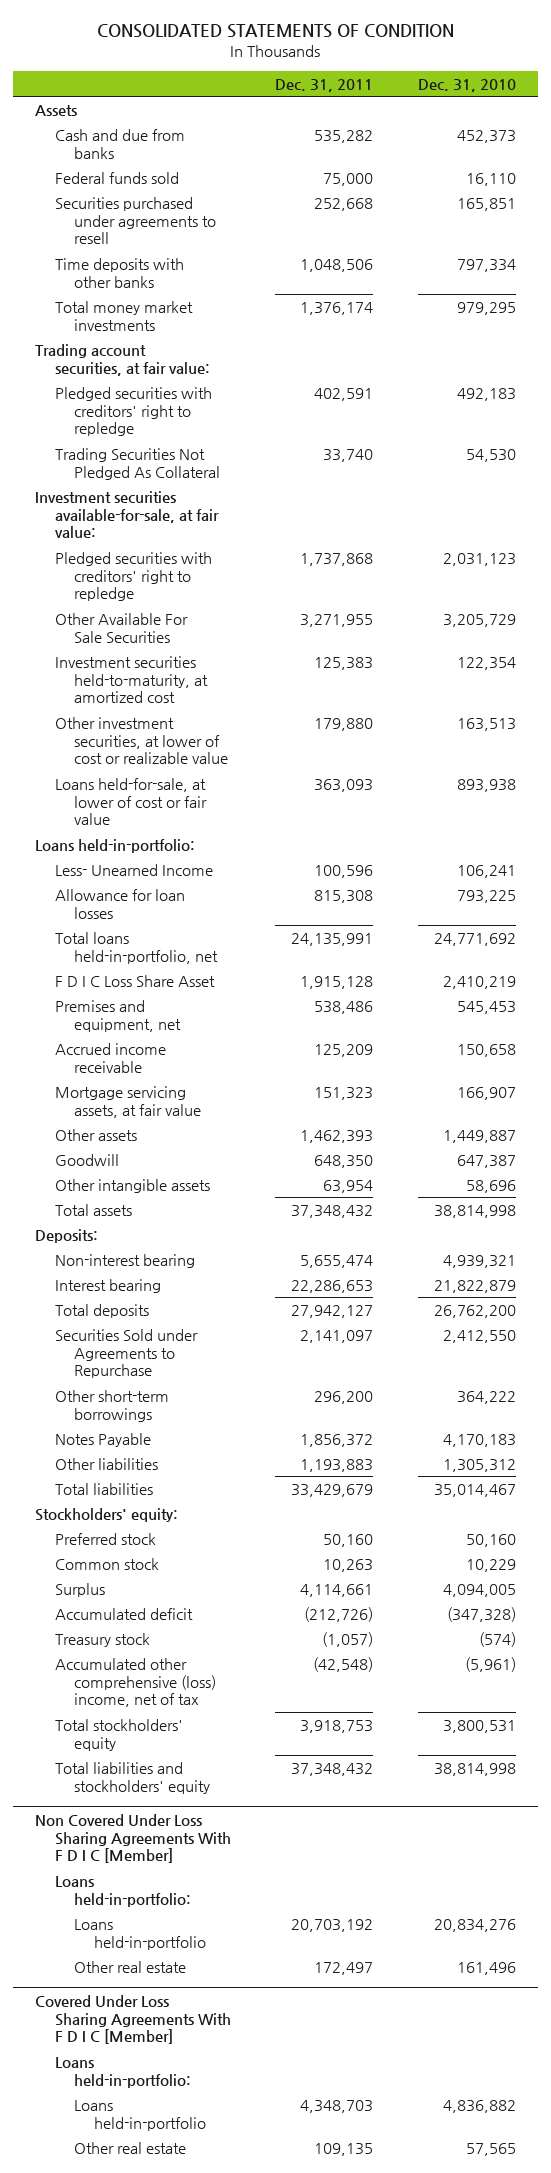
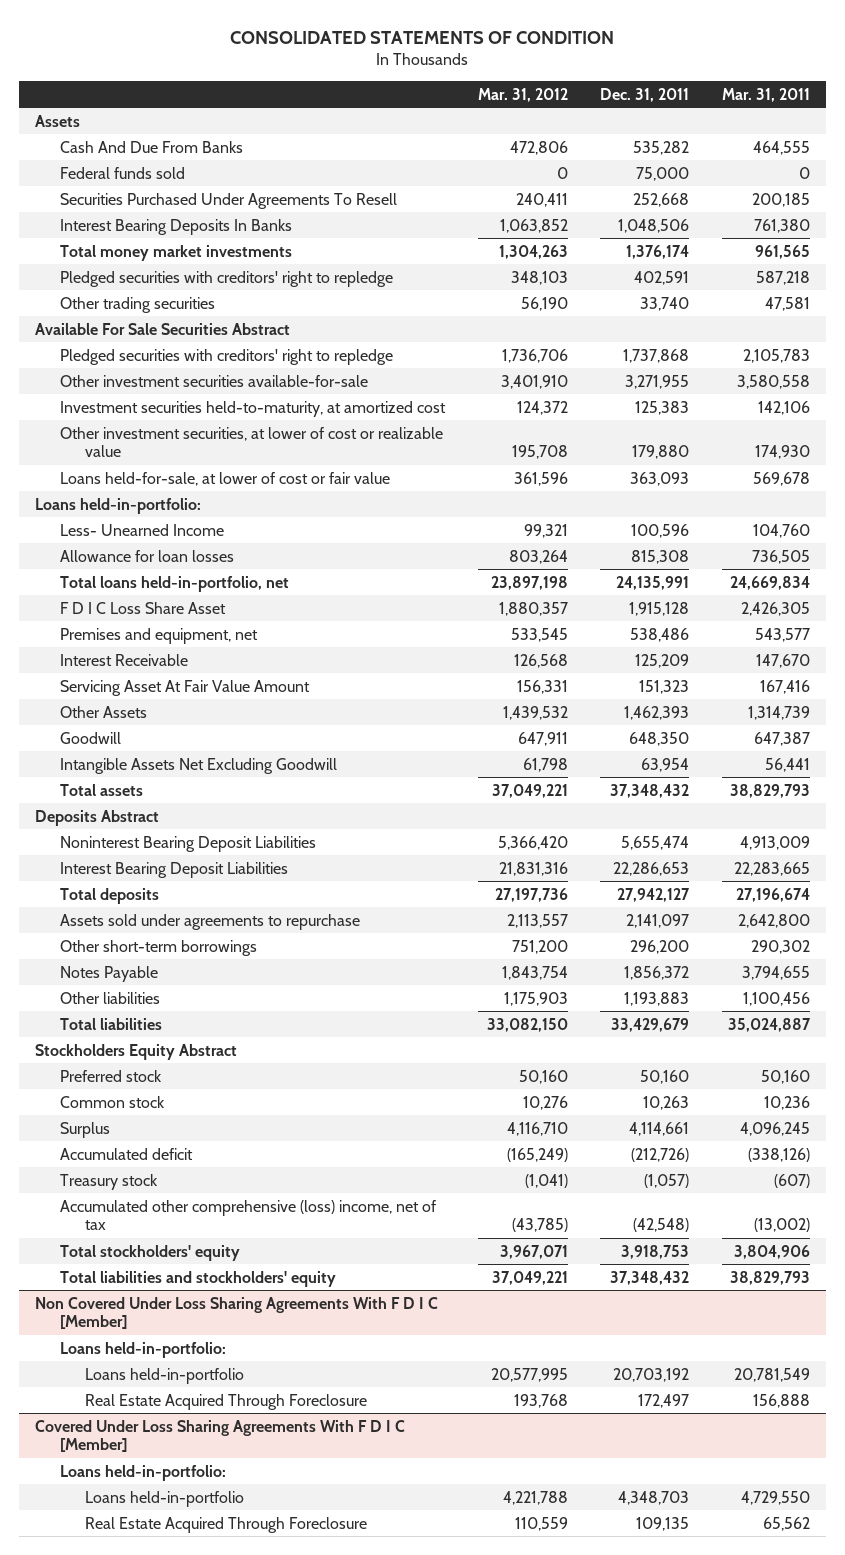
[417,78,516,92] Dec. 31, 2010 -> none
none -> [477,87,568,102] Mar. 31, 2012
none -> [721,87,810,102] Mar. 31, 2011
[54,128,185,159] Cash and due from banks -> [60,140,244,153] Cash And Due From Banks
[54,196,217,245] Securities purchased under agreements to resell -> [60,192,398,209] Securities Purchased Under Agreements To Resell
[54,257,184,288] Time deposits with other banks -> [60,218,293,235] Interest Bearing Deposits In Banks
[35,343,210,376] Trading account securities, at fair value: -> none
[54,447,221,480] Trading Securities Not Pledged As Collateral -> [60,296,216,313] Other trading securities
[35,490,219,539] Investment securities available-for-sale, at fair value: -> [35,322,291,335] Available For Sale Securities Abstract
[54,612,188,643] Other Available For Sale Securities -> [60,374,369,387] Other investment securities available-for-sale
[54,1042,166,1073] Accrued income receivable -> [60,653,189,666] Interest Receivable
[54,1085,202,1118] Mortgage servicing assets, at fair value -> [60,679,311,696] Servicing Asset At Fair Value Amount
[54,1128,137,1141] Other assets -> [60,705,148,718] Other Assets
[54,1178,210,1193] Other intangible assets -> [60,757,338,774] Intangible Assets Net Excluding Goodwill
[35,1228,99,1243] Deposits: -> [35,809,160,826] Deposits Abstract
[54,1253,195,1268] Non-interest bearing -> [60,835,317,852] Noninterest Bearing Deposit Liabilities
[54,1278,161,1293] Interest bearing -> [60,861,289,878] Interest Bearing Deposit Liabilities
[54,1328,198,1379] Securities Sold under Agreements to Repurchase -> [60,913,361,930] Assets sold under agreements to repurchase
[35,1507,179,1522] Stockholders' equity: -> [35,1043,238,1060] Stockholders Equity Abstract
[74,1960,187,1973] Other real estate -> [84,1393,367,1410] Real Estate Acquired Through Foreclosure
[74,2141,187,2154] Other real estate -> [84,1516,367,1533] Real Estate Acquired Through Foreclosure

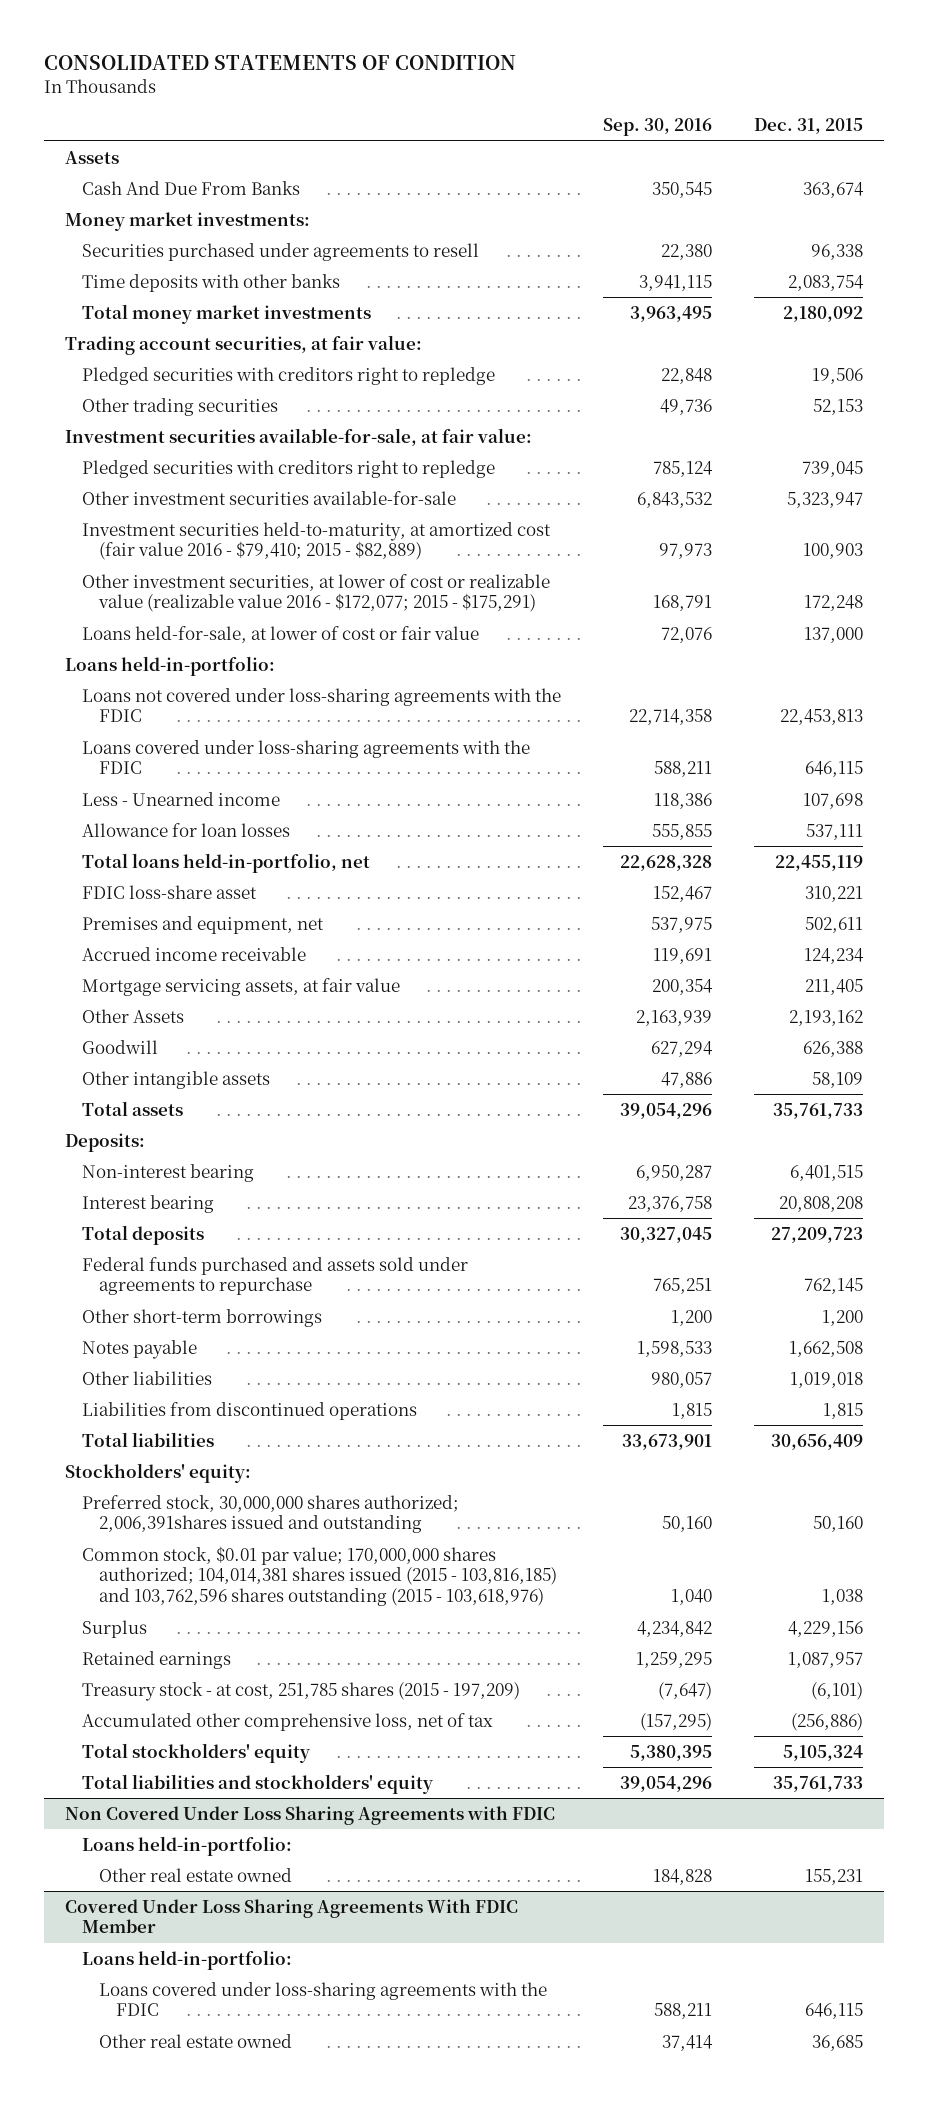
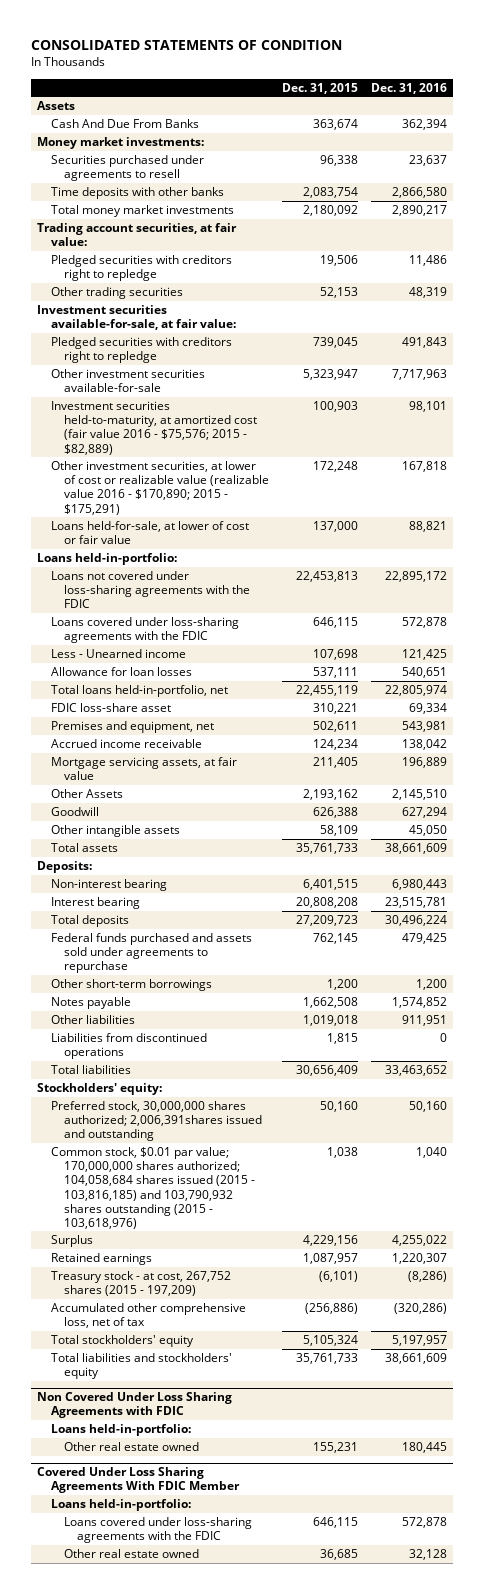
[603,118,713,137] Sep. 30, 2016 -> none
none -> [370,82,447,94] Dec. 31, 2016
[82,521,552,561] Investment securities held-to-maturity, at amortized cost (fair value 2016 - $79,410; 2015 - $82,889) -> [50,401,257,455] Investment securities held-to-maturity, at amortized cost (fair value 2016 - $75,576; 2015 - $82,889)
[82,573,551,613] Other investment securities, at lower of cost or realizable value (realizable value 2016 - $172,077; 2015 - $175,291) -> [50,461,269,515] Other investment securities, at lower of cost or realizable value (realizable value 2016 - $170,890; 2015 - $175,291)
[82,1545,557,1607] Common stock, $0.01 par value; 170,000,000 shares authorized; 104,014,381 shares issued (2015 - 103,816,185) and 103,762,596 shares outstanding (2015 - 103,618,976) -> [50,1147,255,1229] Common stock, $0.01 par value; 170,000,000 shares authorized; 104,058,684 shares issued (2015 - 103,816,185) and 103,790,932 shares outstanding (2015 - 103,618,976)
[82,1681,521,1701] Treasury stock - at cost, 251,785 shares (2015 - 197,209) -> [50,1271,231,1297] Treasury stock - at cost, 267,752 shares (2015 - 197,209)

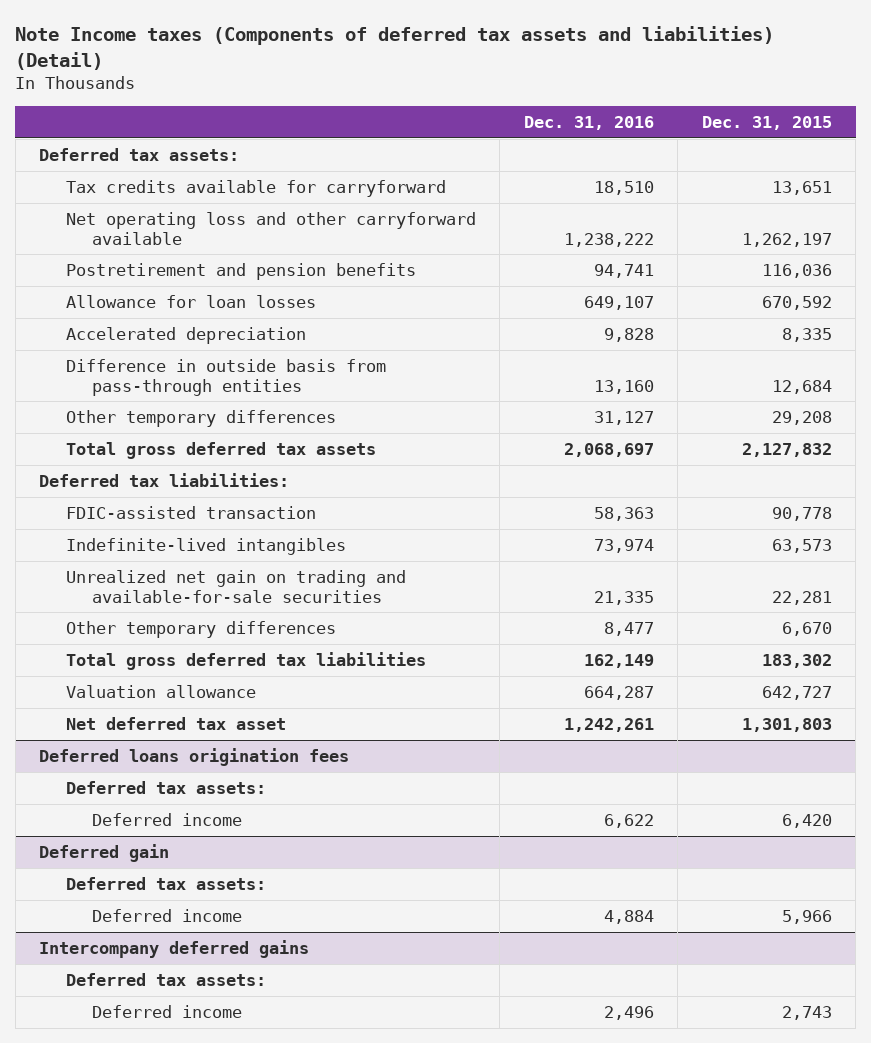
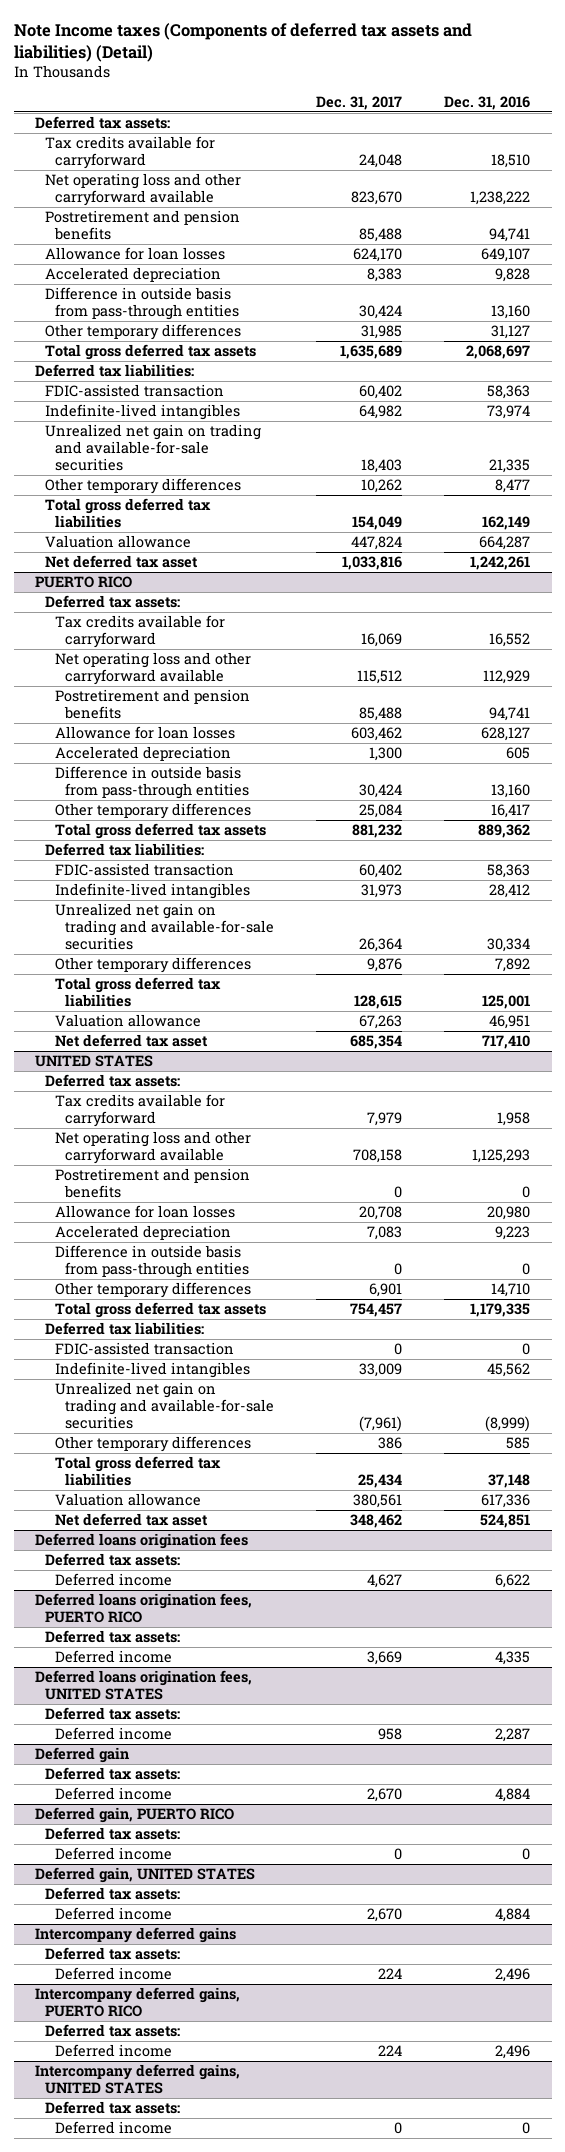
[701,115,832,130] Dec. 31, 2015 -> none
none -> [316,95,403,110] Dec. 31, 2017
none -> [34,576,132,589] PUERTO RICO
none -> [44,595,180,609] Deferred tax assets:
none -> [54,615,225,649] Tax credits available for carryforward
none -> [54,652,251,686] Net operating loss and other carryforward available
none -> [54,689,250,720] Postretirement and pension benefits
none -> [54,726,235,740] Allowance for loan losses
none -> [54,746,231,762] Accelerated depreciation
none -> [54,766,249,800] Difference in outside basis from pass-through entities
none -> [54,803,251,820] Other temporary differences
none -> [54,823,266,840] Total gross deferred tax assets
none -> [44,843,204,857] Deferred tax liabilities:
none -> [54,863,234,877] FDIC-assisted transaction
none -> [54,883,250,900] Indefinite-lived intangibles
none -> [54,903,274,950] Unrealized net gain on trading and available-for-sale securities
none -> [54,957,251,974] Other temporary differences
none -> [54,977,221,1008] Total gross deferred tax liabilities
none -> [54,1014,201,1028] Valuation allowance
none -> [54,1034,208,1048] Net deferred tax asset
none -> [34,1055,153,1068] UNITED STATES
none -> [44,1074,180,1088] Deferred tax assets:
none -> [54,1094,225,1128] Tax credits available for carryforward
none -> [54,1131,251,1165] Net operating loss and other carryforward available
none -> [54,1168,250,1199] Postretirement and pension benefits
none -> [54,1205,235,1219] Allowance for loan losses
none -> [54,1225,231,1241] Accelerated depreciation
none -> [54,1245,249,1279] Difference in outside basis from pass-through entities
none -> [54,1282,251,1299] Other temporary differences
none -> [54,1302,266,1319] Total gross deferred tax assets
none -> [44,1322,204,1336] Deferred tax liabilities:
none -> [54,1342,234,1356] FDIC-assisted transaction
none -> [54,1362,250,1379] Indefinite-lived intangibles
none -> [54,1382,274,1429] Unrealized net gain on trading and available-for-sale securities
none -> [54,1436,251,1453] Other temporary differences
none -> [54,1456,221,1487] Total gross deferred tax liabilities
none -> [54,1493,201,1507] Valuation allowance
none -> [54,1513,208,1527] Net deferred tax asset
none -> [34,1593,252,1624] Deferred loans origination fees, PUERTO RICO
none -> [44,1630,180,1644] Deferred tax assets:
none -> [54,1650,172,1664] Deferred income
none -> [34,1670,252,1701] Deferred loans origination fees, UNITED STATES
none -> [44,1707,180,1721] Deferred tax assets:
none -> [54,1727,172,1741] Deferred income
none -> [34,1807,234,1824] Deferred gain, PUERTO RICO
none -> [44,1827,180,1841] Deferred tax assets:
none -> [54,1847,172,1861] Deferred income
none -> [34,1867,255,1884] Deferred gain, UNITED STATES
none -> [44,1887,180,1901] Deferred tax assets:
none -> [54,1907,172,1921] Deferred income
none -> [34,1987,240,2018] Intercompany deferred gains, PUERTO RICO
none -> [44,2024,180,2038] Deferred tax assets:
none -> [54,2044,172,2058] Deferred income
none -> [34,2064,240,2095] Intercompany deferred gains, UNITED STATES
none -> [44,2101,180,2115] Deferred tax assets:
none -> [54,2121,172,2135] Deferred income

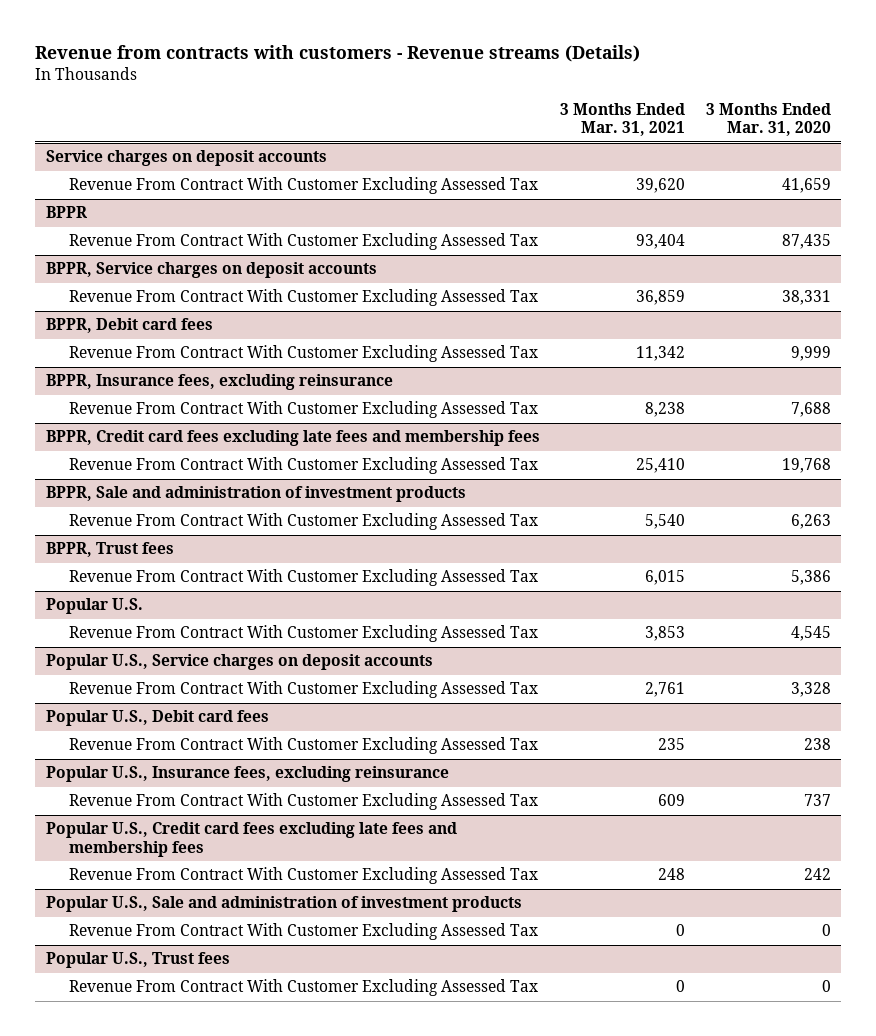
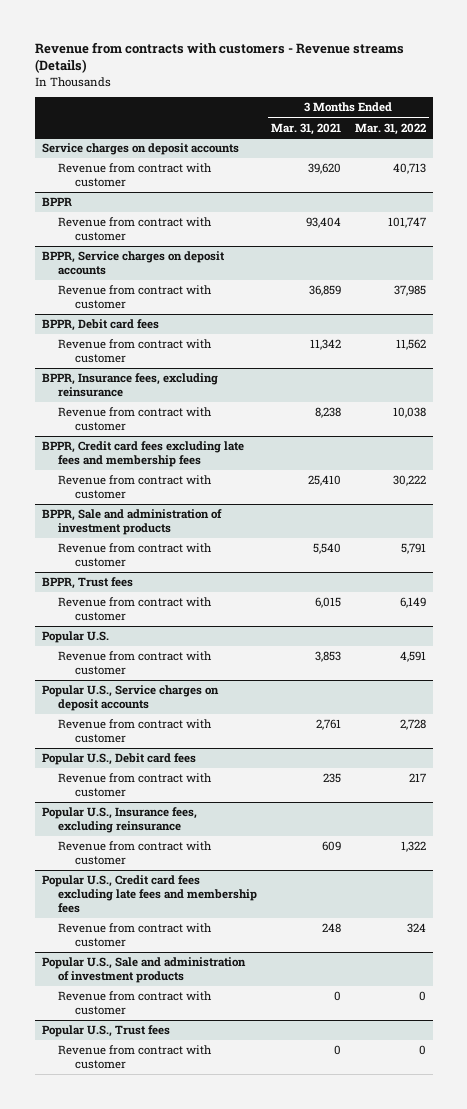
[705,102,831,137] 3 Months Ended Mar. 31, 2020 -> none
none -> [354,122,426,135] Mar. 31, 2022
[69,177,539,195] Revenue From Contract With Customer Excluding Assessed Tax -> [58,163,213,187] Revenue from contract with customer
[69,233,539,251] Revenue From Contract With Customer Excluding Assessed Tax -> [58,217,213,241] Revenue from contract with customer
[69,289,539,307] Revenue From Contract With Customer Excluding Assessed Tax -> [58,285,213,309] Revenue from contract with customer
[69,345,539,363] Revenue From Contract With Customer Excluding Assessed Tax -> [58,339,213,363] Revenue from contract with customer
[69,401,539,419] Revenue From Contract With Customer Excluding Assessed Tax -> [58,407,213,431] Revenue from contract with customer
[69,457,539,475] Revenue From Contract With Customer Excluding Assessed Tax -> [58,475,213,499] Revenue from contract with customer
[69,513,539,531] Revenue From Contract With Customer Excluding Assessed Tax -> [58,543,213,567] Revenue from contract with customer
[69,569,539,587] Revenue From Contract With Customer Excluding Assessed Tax -> [58,597,213,621] Revenue from contract with customer
[69,625,539,643] Revenue From Contract With Customer Excluding Assessed Tax -> [58,651,213,675] Revenue from contract with customer
[69,681,539,699] Revenue From Contract With Customer Excluding Assessed Tax -> [58,719,213,743] Revenue from contract with customer
[69,737,539,755] Revenue From Contract With Customer Excluding Assessed Tax -> [58,773,213,797] Revenue from contract with customer
[69,793,539,811] Revenue From Contract With Customer Excluding Assessed Tax -> [58,841,213,865] Revenue from contract with customer
[69,867,539,885] Revenue From Contract With Customer Excluding Assessed Tax -> [58,923,213,947] Revenue from contract with customer
[69,923,539,941] Revenue From Contract With Customer Excluding Assessed Tax -> [58,991,213,1015] Revenue from contract with customer
[69,979,539,997] Revenue From Contract With Customer Excluding Assessed Tax -> [58,1045,213,1069] Revenue from contract with customer

